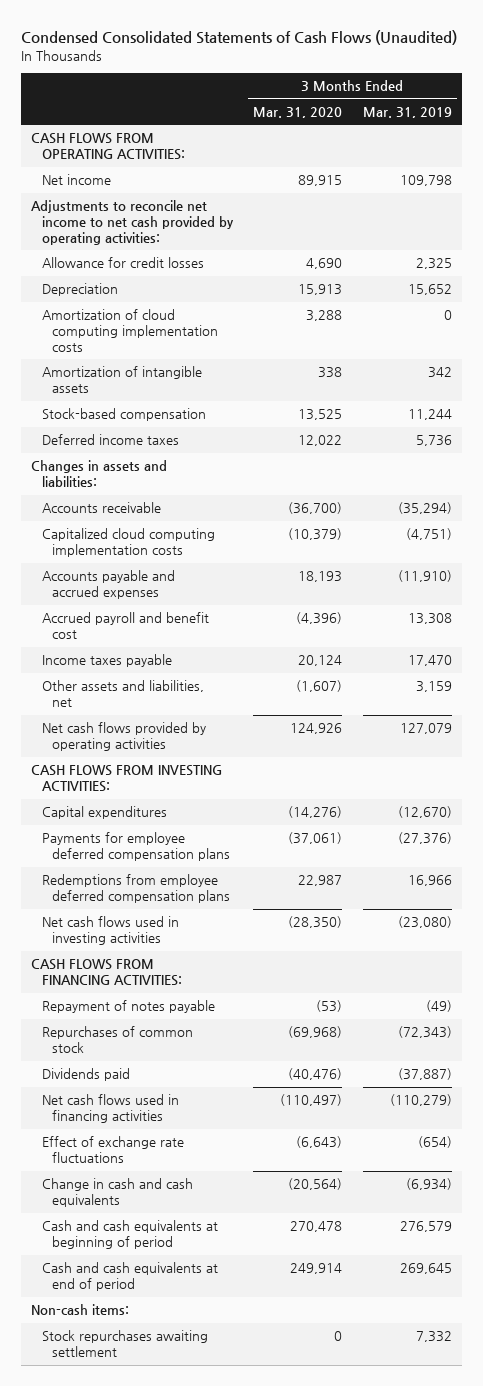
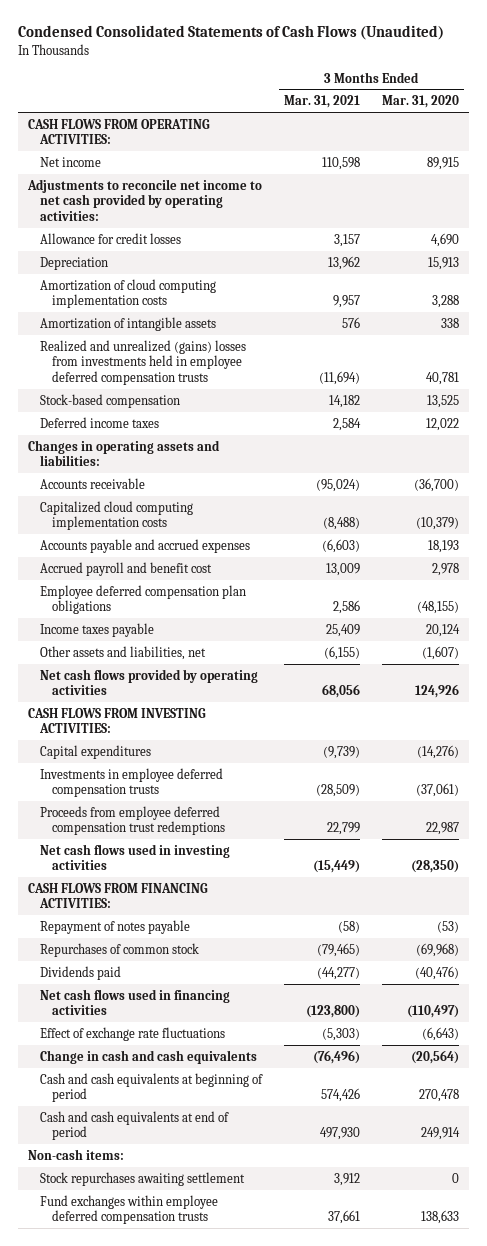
[362,106,452,118] Mar. 31, 2019 -> none
none -> [284,95,361,109] Mar. 31, 2021
none -> [40,339,247,386] Realized and unrealized (gains) losses from investments held in employee deferred compensation trusts
[31,460,168,488] Changes in assets and liabilities: -> [28,439,221,467] Changes in operating assets and liabilities:
[296,612,343,625] (4,396) -> [431,562,459,576] 2,978
none -> [40,584,247,615] Employee deferred compensation plan obligations
[41,832,231,862] Payments for employee deferred compensation plans -> [40,767,224,798] Investments in employee deferred compensation trusts
[41,874,231,904] Redemptions from employee deferred compensation plans -> [40,805,226,836] Proceeds from employee deferred compensation trust redemptions
none -> [40,1194,219,1225] Fund exchanges within employee deferred compensation trusts

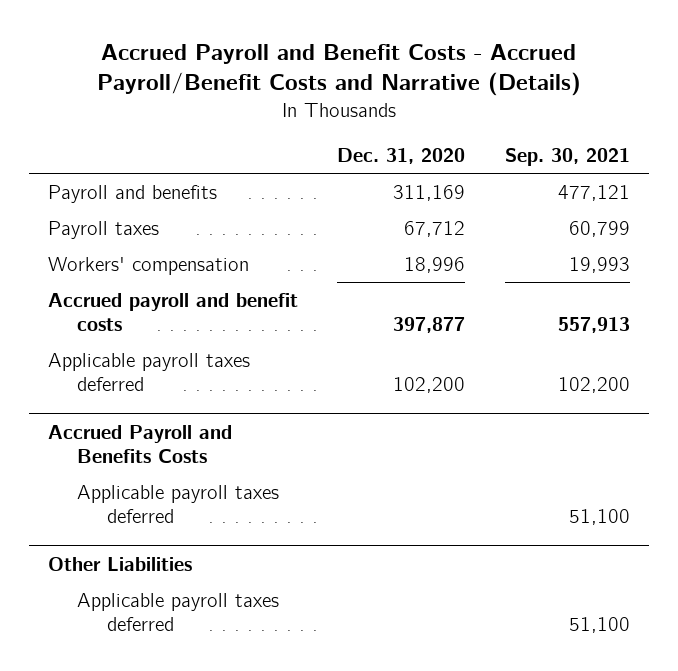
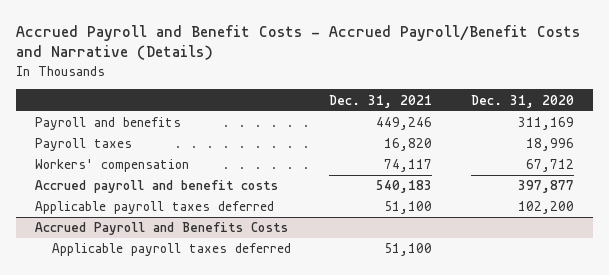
[504,148,630,167] Sep. 30, 2021 -> none
none -> [329,94,433,108] Dec. 31, 2021
[404,220,466,237] 67,712 -> [525,138,574,152] 18,996
[404,256,466,273] 18,996 -> [525,159,574,173] 67,712
[48,556,193,571] Other Liabilities -> none
[77,592,280,631] Applicable payroll taxes deferred -> none

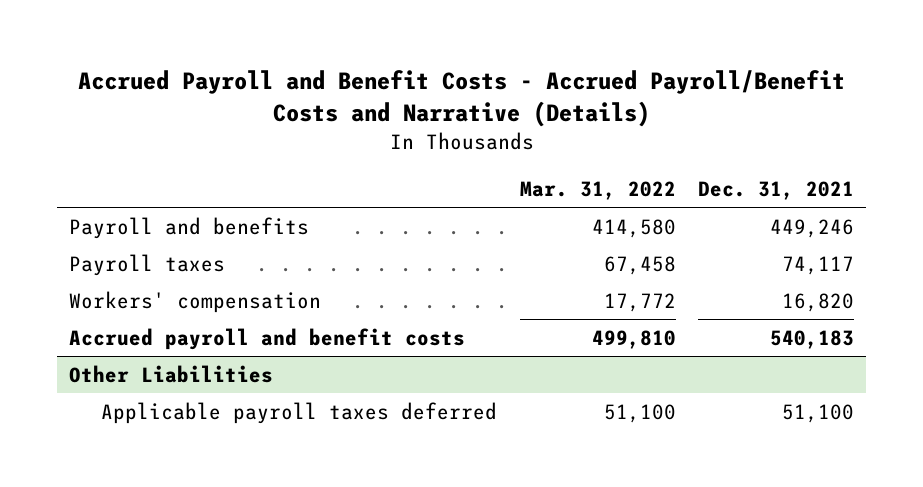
[470,94,574,108] Dec. 31, 2020 -> none
none -> [519,180,676,200] Mar. 31, 2022
[384,138,433,152] 16,820 -> [782,255,855,275] 74,117
[384,159,433,173] 74,117 -> [782,292,855,312] 16,820
[34,201,274,215] Applicable payroll taxes deferred -> none
[34,222,288,236] Accrued Payroll and Benefits Costs -> none
none -> [68,364,273,383] Other Liabilities

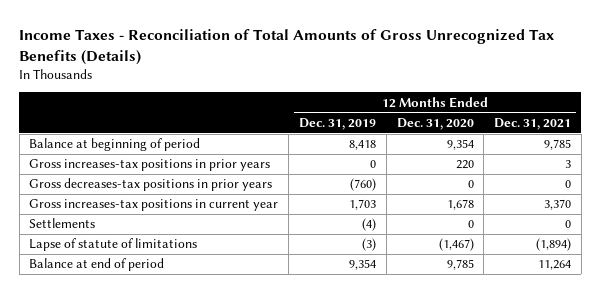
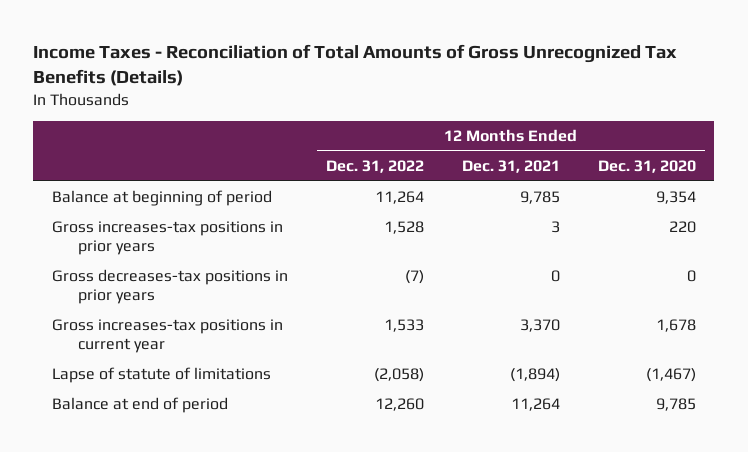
[299,117,377,130] Dec. 31, 2019 -> none
none -> [326,159,425,173] Dec. 31, 2022
[29,218,96,229] Settlements -> none

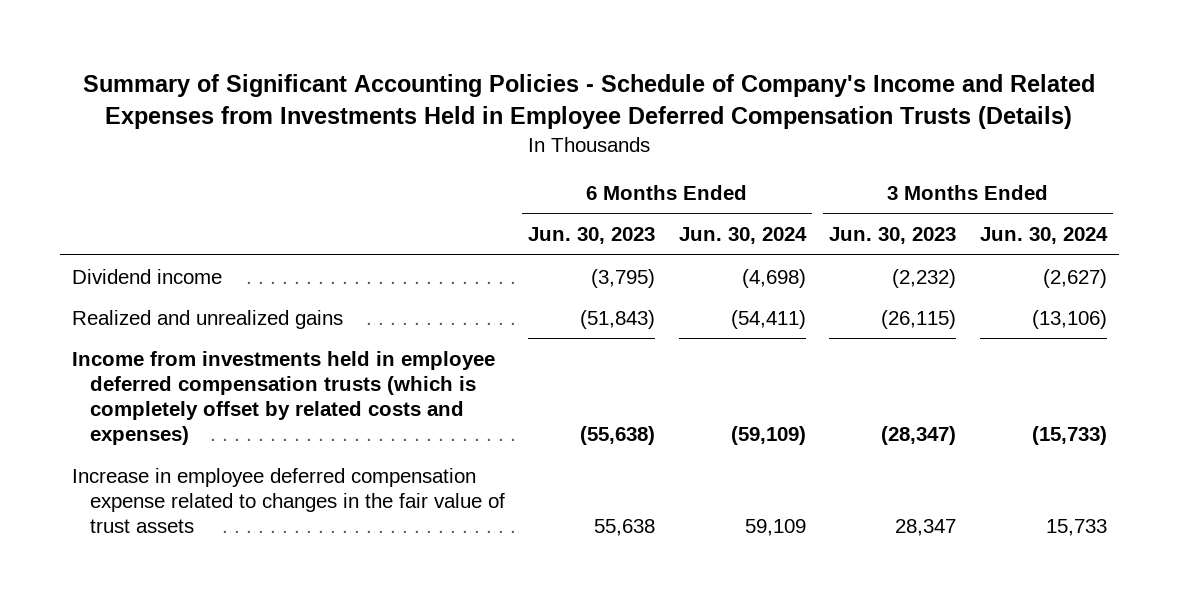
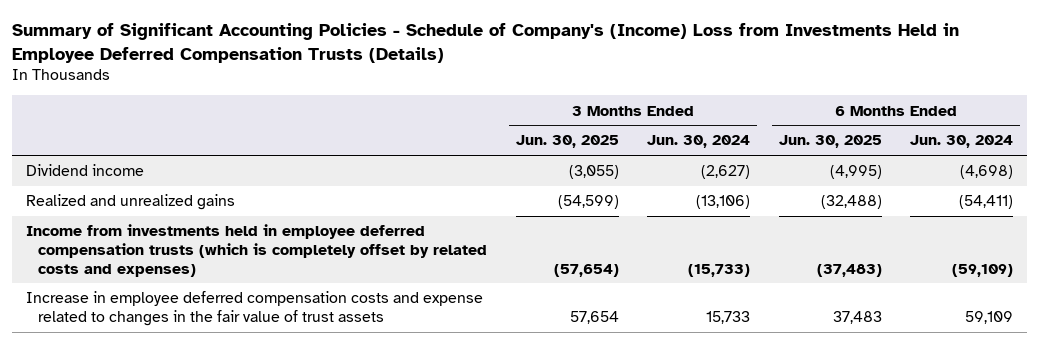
[83,74,1096,130] Summary of Significant Accounting Policies - Schedule of Company's Income and Related Expenses from Investments Held in Employee Deferred Compensation Trusts (Details) -> [12,22,960,63] Summary of Significant Accounting Policies - Schedule of Company's (Income) Loss from Investments Held in Employee Deferred Compensation Trusts (Details)
[528,227,656,245] Jun. 30, 2023 -> none
[829,227,957,245] Jun. 30, 2023 -> none
none -> [515,135,619,149] Jun. 30, 2025
none -> [778,135,882,149] Jun. 30, 2025
[72,467,505,534] Increase in employee deferred compensation expense related to changes in the fair value of trust assets -> [26,291,484,326] Increase in employee deferred compensation costs and expense related to changes in the fair value of trust assets

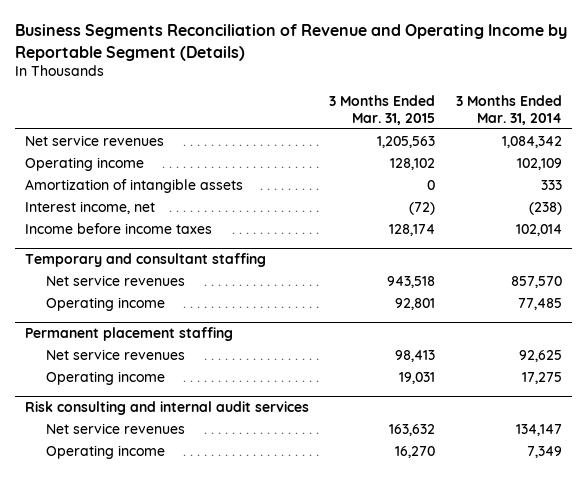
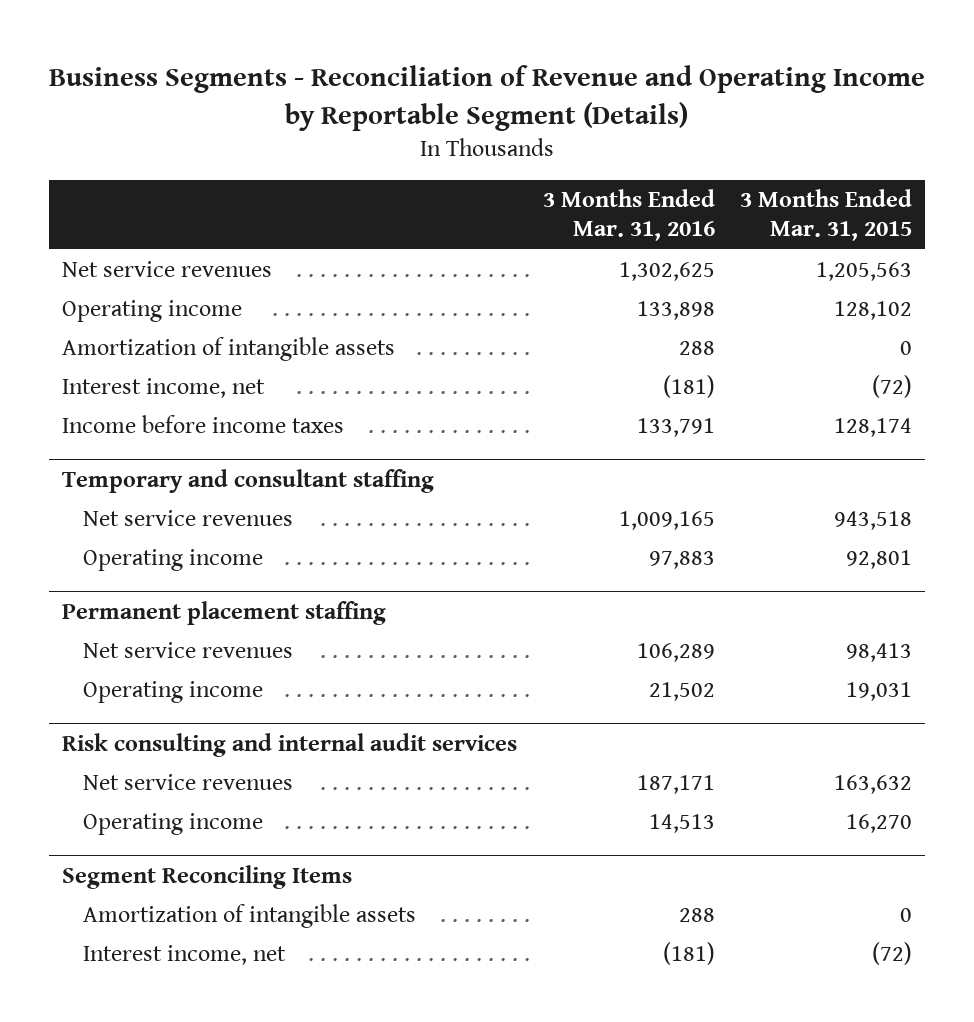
[15,24,568,61] Business Segments Reconciliation of Revenue and Operating Income by Reportable Segment (Details) -> [49,65,926,131] Business Segments - Reconciliation of Revenue and Operating Income by Reportable Segment (Details)
[455,95,562,125] 3 Months Ended Mar. 31, 2014 -> none
none -> [542,189,715,242] 3 Months Ended Mar. 31, 2016
none -> [61,864,352,889] Segment Reconciling Items
none -> [82,904,416,929] Amortization of intangible assets
none -> [82,945,286,966] Interest income, net

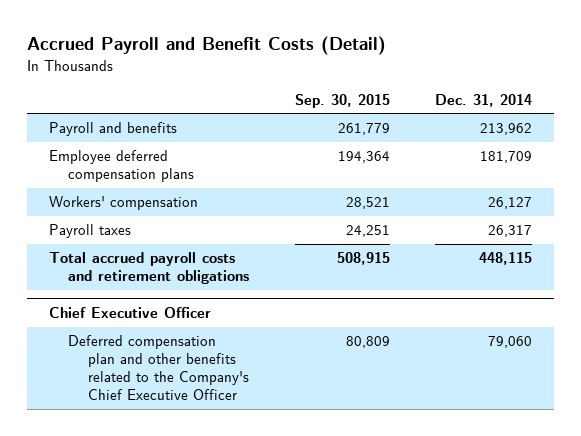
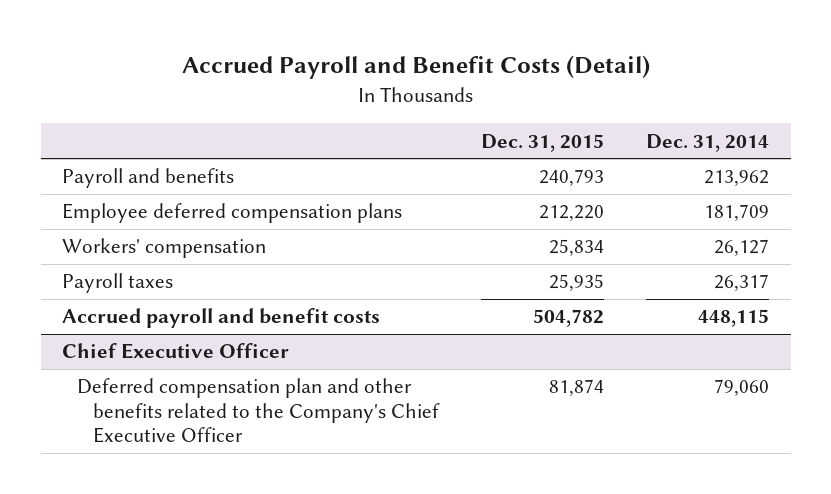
[294,93,390,108] Sep. 30, 2015 -> none
none -> [481,133,605,152] Dec. 31, 2015
[49,252,250,285] Total accrued payroll costs and retirement obligations -> [61,308,380,329] Accrued payroll and benefit costs

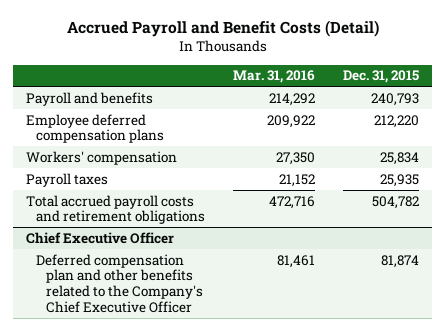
[646,133,770,152] Dec. 31, 2014 -> none
none -> [232,70,315,84] Mar. 31, 2016
[61,308,380,329] Accrued payroll and benefit costs -> [26,194,206,225] Total accrued payroll costs and retirement obligations

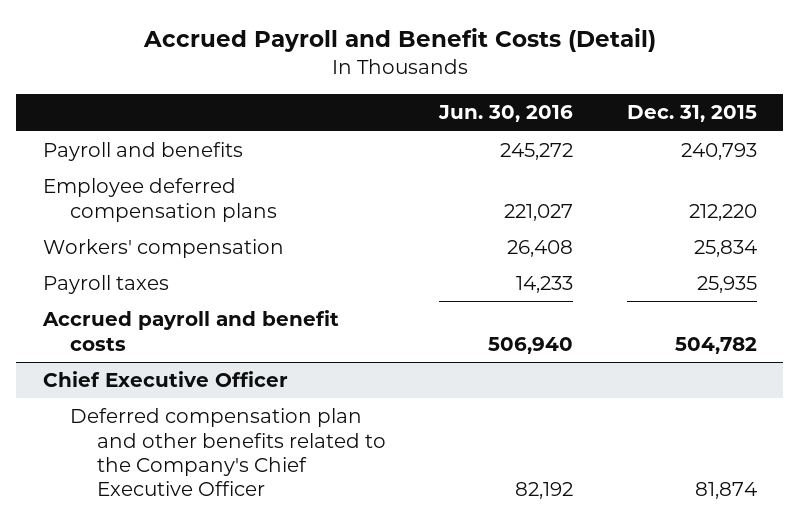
[232,70,315,84] Mar. 31, 2016 -> none
none -> [438,105,574,123] Jun. 30, 2016
[26,194,206,225] Total accrued payroll costs and retirement obligations -> [42,310,340,351] Accrued payroll and benefit costs

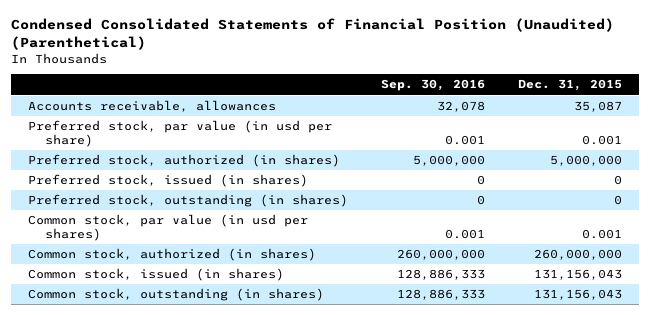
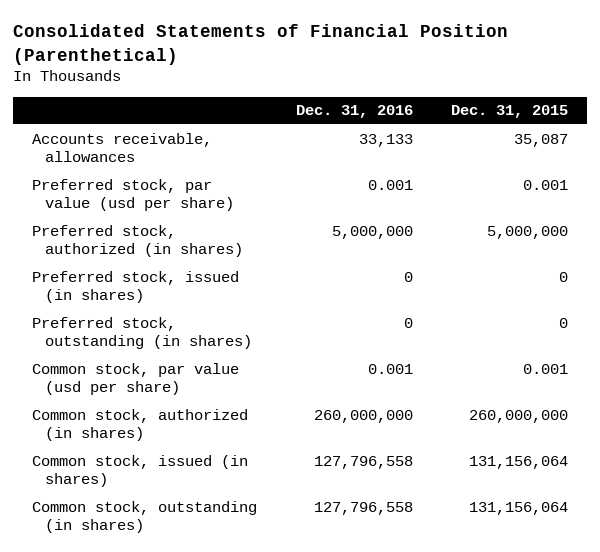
[11,18,615,51] Condensed Consolidated Statements of Financial Position (Unaudited) (Parenthetical) -> [12,23,508,65] Consolidated Statements of Financial Position (Parenthetical)
[381,79,486,92] Sep. 30, 2016 -> none
none -> [295,105,413,119] Dec. 31, 2016
[28,120,333,147] Preferred stock, par value (in usd per share) -> [32,178,235,212] Preferred stock, par value (usd per share)
[28,214,309,241] Common stock, par value (in usd per shares) -> [32,362,240,396] Common stock, par value (usd per share)
[534,269,623,281] 131,156,043 -> [469,455,569,469] 131,156,064
[534,289,623,301] 131,156,043 -> [469,501,569,515] 131,156,064

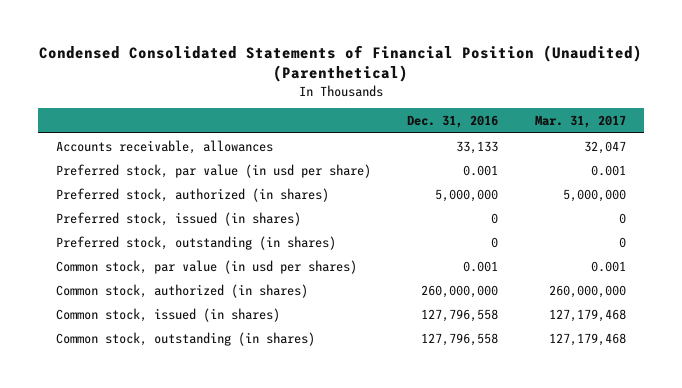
[12,23,508,65] Consolidated Statements of Financial Position (Parenthetical) -> [38,45,642,83] Condensed Consolidated Statements of Financial Position (Unaudited) (Parenthetical)
[451,105,569,119] Dec. 31, 2015 -> none
none -> [534,114,626,128] Mar. 31, 2017
[32,178,235,212] Preferred stock, par value (usd per share) -> [56,163,372,178] Preferred stock, par value (in usd per share)
[32,362,240,396] Common stock, par value (usd per share) -> [56,259,358,274] Common stock, par value (in usd per shares)

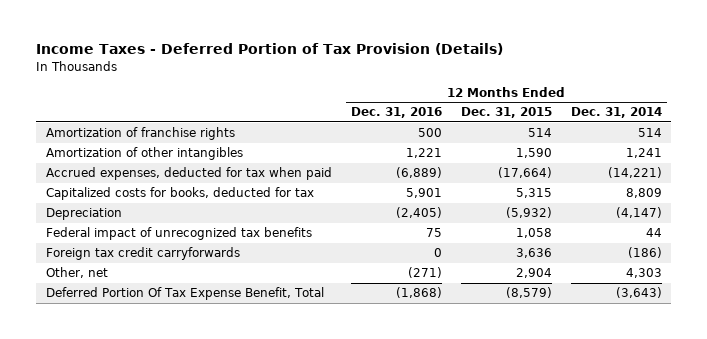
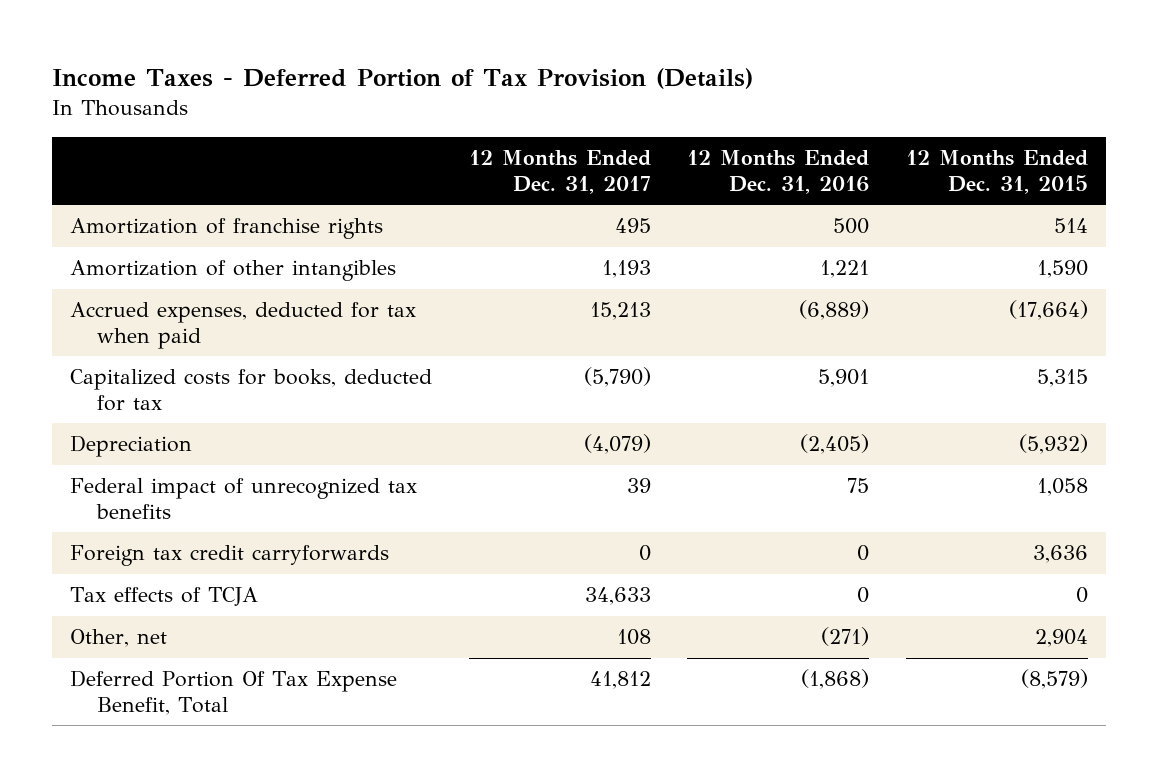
[570,107,662,119] Dec. 31, 2014 -> none
none -> [468,150,651,194] 12 Months Ended Dec. 31, 2017
none -> [70,587,259,607] Tax effects of TCJA

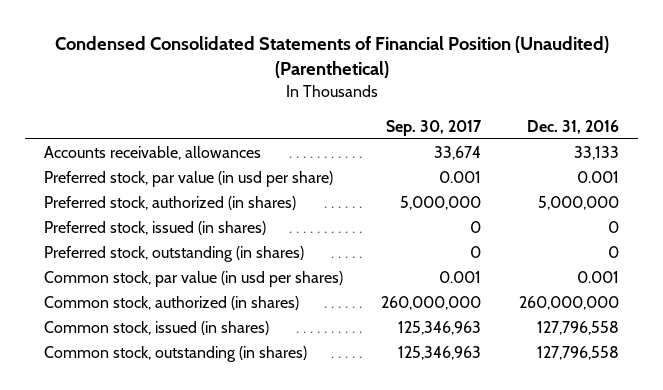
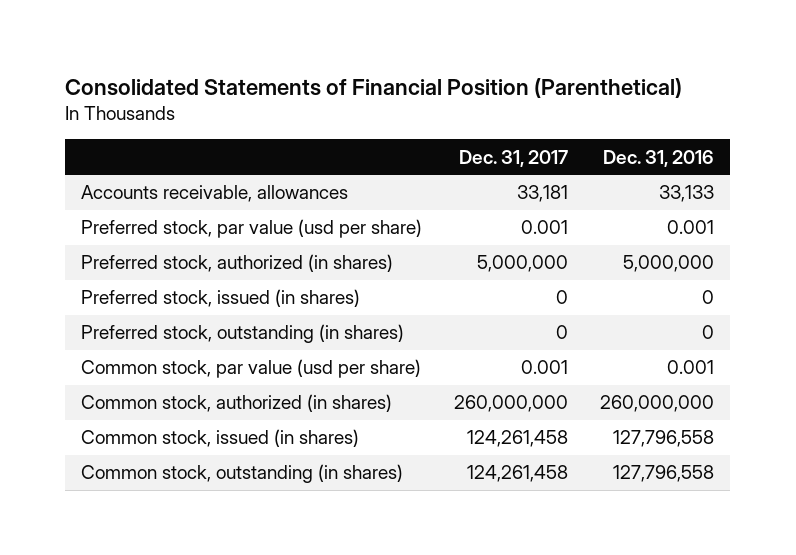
[54,35,609,79] Condensed Consolidated Statements of Financial Position (Unaudited) (Parenthetical) -> [65,77,683,98] Consolidated Statements of Financial Position (Parenthetical)
[386,119,483,136] Sep. 30, 2017 -> none
none -> [459,149,569,167] Dec. 31, 2017
[43,171,333,188] Preferred stock, par value (in usd per share) -> [81,219,423,239] Preferred stock, par value (usd per share)
[43,271,343,288] Common stock, par value (in usd per shares) -> [81,359,422,379] Common stock, par value (usd per share)

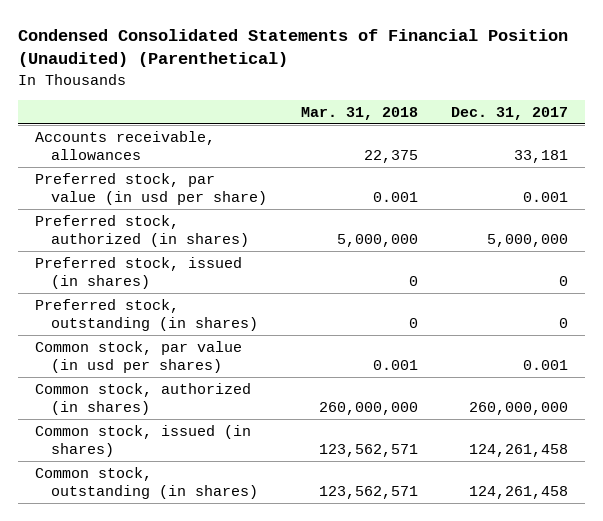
[65,77,683,98] Consolidated Statements of Financial Position (Parenthetical) -> [17,29,568,68] Condensed Consolidated Statements of Financial Position (Unaudited) (Parenthetical)
[603,149,715,167] Dec. 31, 2016 -> none
none -> [300,106,418,120] Mar. 31, 2018
[81,219,423,239] Preferred stock, par value (usd per share) -> [34,173,268,206] Preferred stock, par value (in usd per share)
[81,359,422,379] Common stock, par value (usd per share) -> [34,341,242,374] Common stock, par value (in usd per shares)

